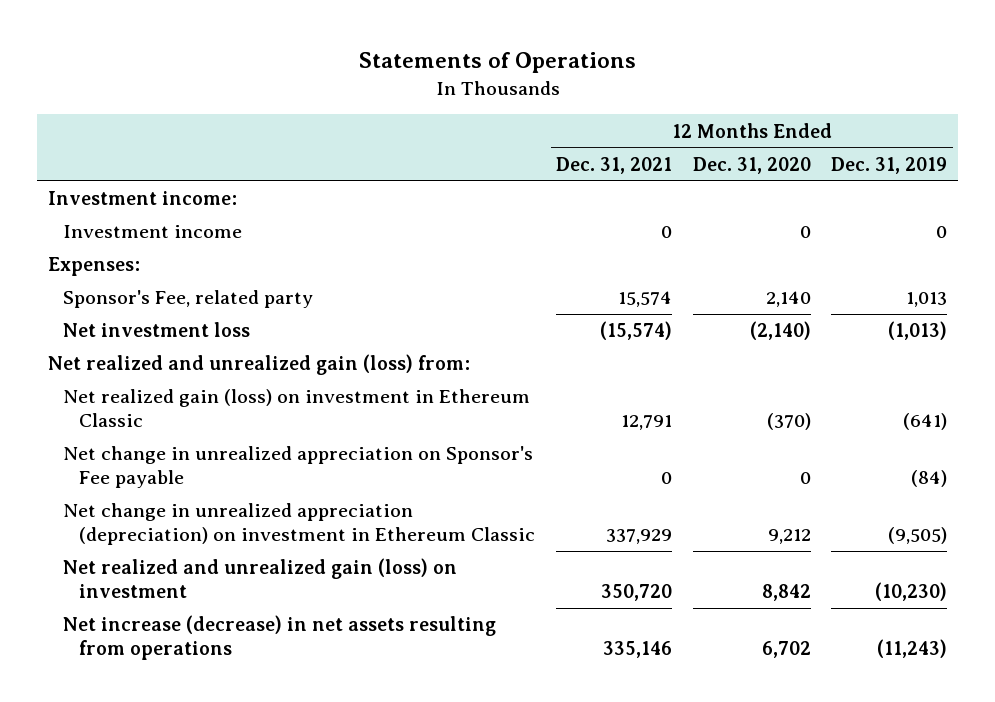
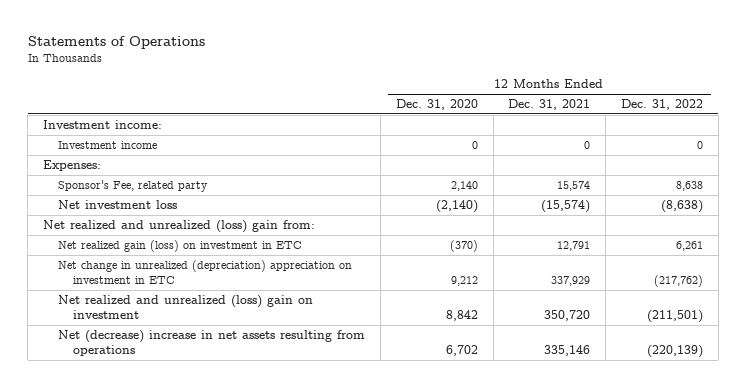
[831,157,948,175] Dec. 31, 2019 -> none
none -> [621,99,704,111] Dec. 31, 2022
[63,446,534,489] Net change in unrealized appreciation on Sponsor's Fee payable -> none
[47,354,470,376] Net realized and unrealized gain (loss) from: -> [42,220,315,234] Net realized and unrealized (loss) gain from:
[63,389,531,428] Net realized gain (loss) on investment in Ethereum Classic -> [57,240,302,253] Net realized gain (loss) on investment in ETC
[63,503,535,546] Net change in unrealized appreciation (depreciation) on investment in Ethereum Classic -> [57,260,352,284] Net change in unrealized (depreciation) appreciation on investment in ETC
[63,558,458,599] Net realized and unrealized gain (loss) on investment -> [57,295,313,319] Net realized and unrealized (loss) gain on investment
[63,615,497,661] Net increase (decrease) in net assets resulting from operations -> [57,330,365,356] Net (decrease) increase in net assets resulting from operations

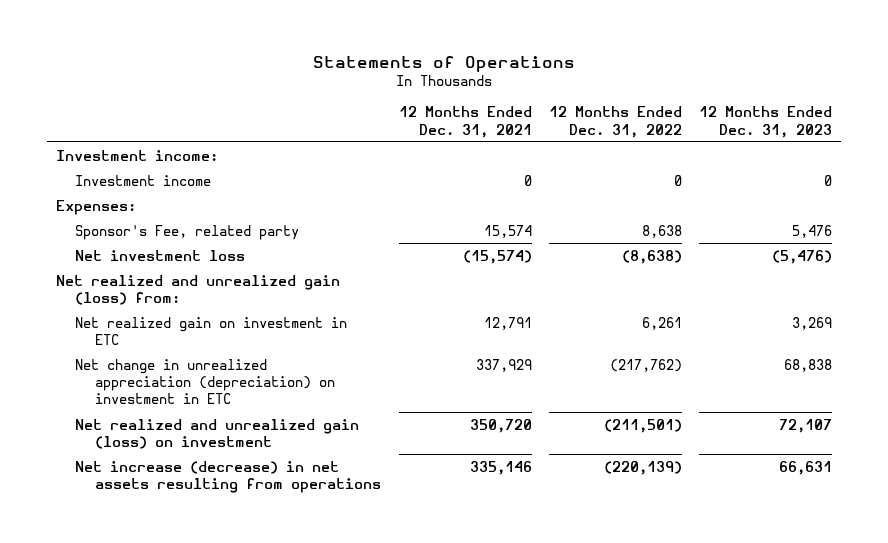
[395,99,478,111] Dec. 31, 2020 -> none
none -> [699,106,833,138] 12 Months Ended Dec. 31, 2023
[42,220,315,234] Net realized and unrealized (loss) gain from: -> [55,274,340,305] Net realized and unrealized gain (loss) from:
[57,240,302,253] Net realized gain (loss) on investment in ETC -> [75,316,348,345] Net realized gain on investment in ETC
[57,260,352,284] Net change in unrealized (depreciation) appreciation on investment in ETC -> [75,358,336,405] Net change in unrealized appreciation (depreciation) on investment in ETC
[57,295,313,319] Net realized and unrealized (loss) gain on investment -> [75,418,360,449] Net realized and unrealized gain (loss) on investment
[57,330,365,356] Net (decrease) increase in net assets resulting from operations -> [75,460,382,493] Net increase (decrease) in net assets resulting from operations

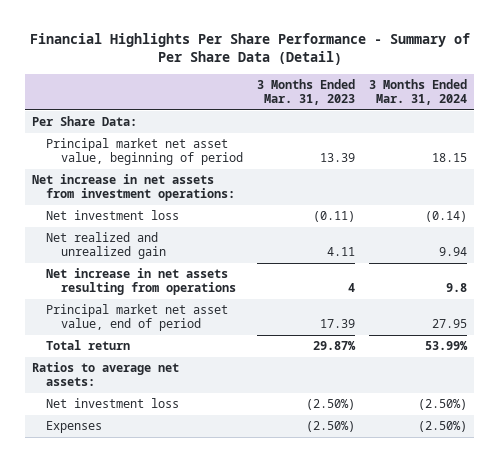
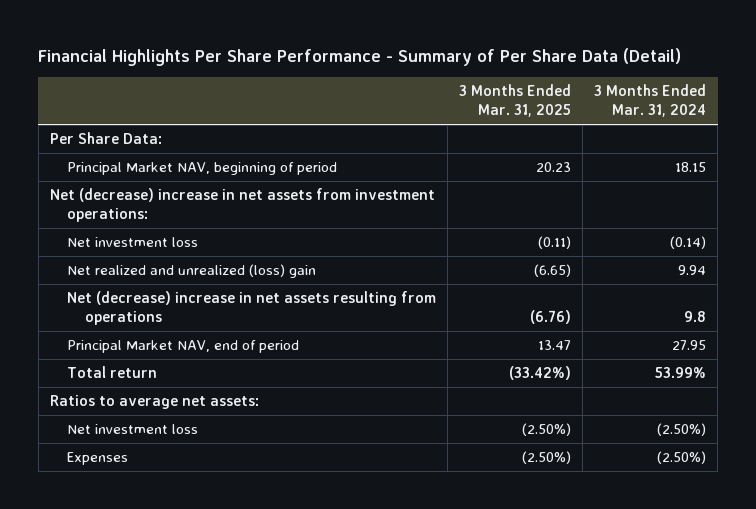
[256,78,355,106] 3 Months Ended Mar. 31, 2023 -> none
none -> [459,83,572,118] 3 Months Ended Mar. 31, 2025
[46,138,243,166] Principal market net asset value, beginning of period -> [67,162,338,176] Principal Market NAV, beginning of period
[32,174,236,202] Net increase in net assets from investment operations: -> [49,188,435,223] Net (decrease) increase in net assets from investment operations:
[46,232,166,260] Net realized and unrealized gain -> [67,264,317,279] Net realized and unrealized (loss) gain
[46,268,236,296] Net increase in net assets resulting from operations -> [67,291,437,326] Net (decrease) increase in net assets resulting from operations
[46,304,229,332] Principal market net asset value, end of period -> [67,340,300,354] Principal Market NAV, end of period

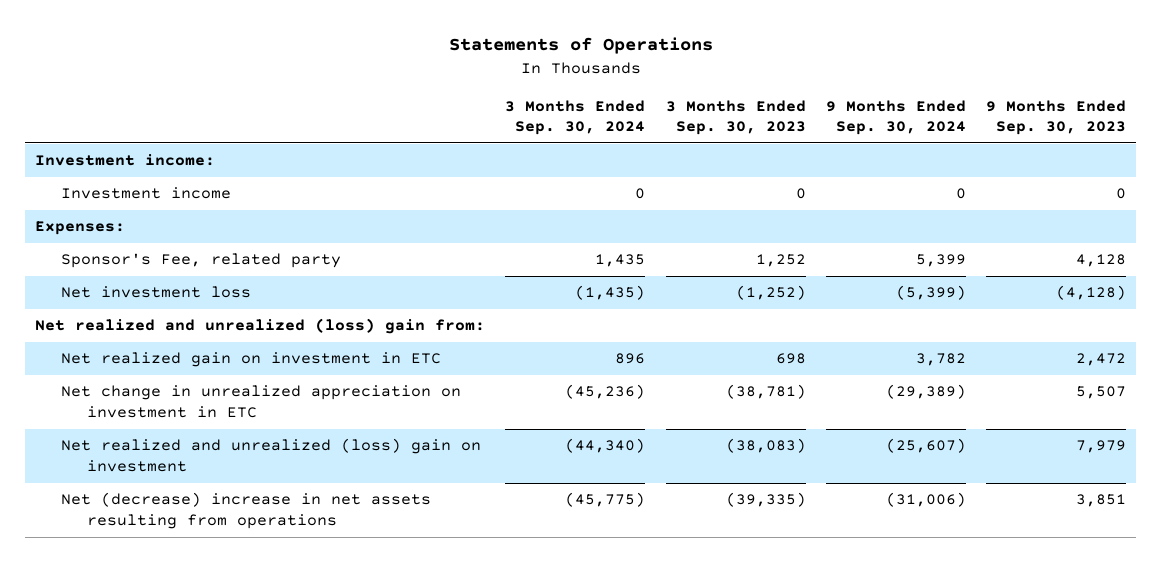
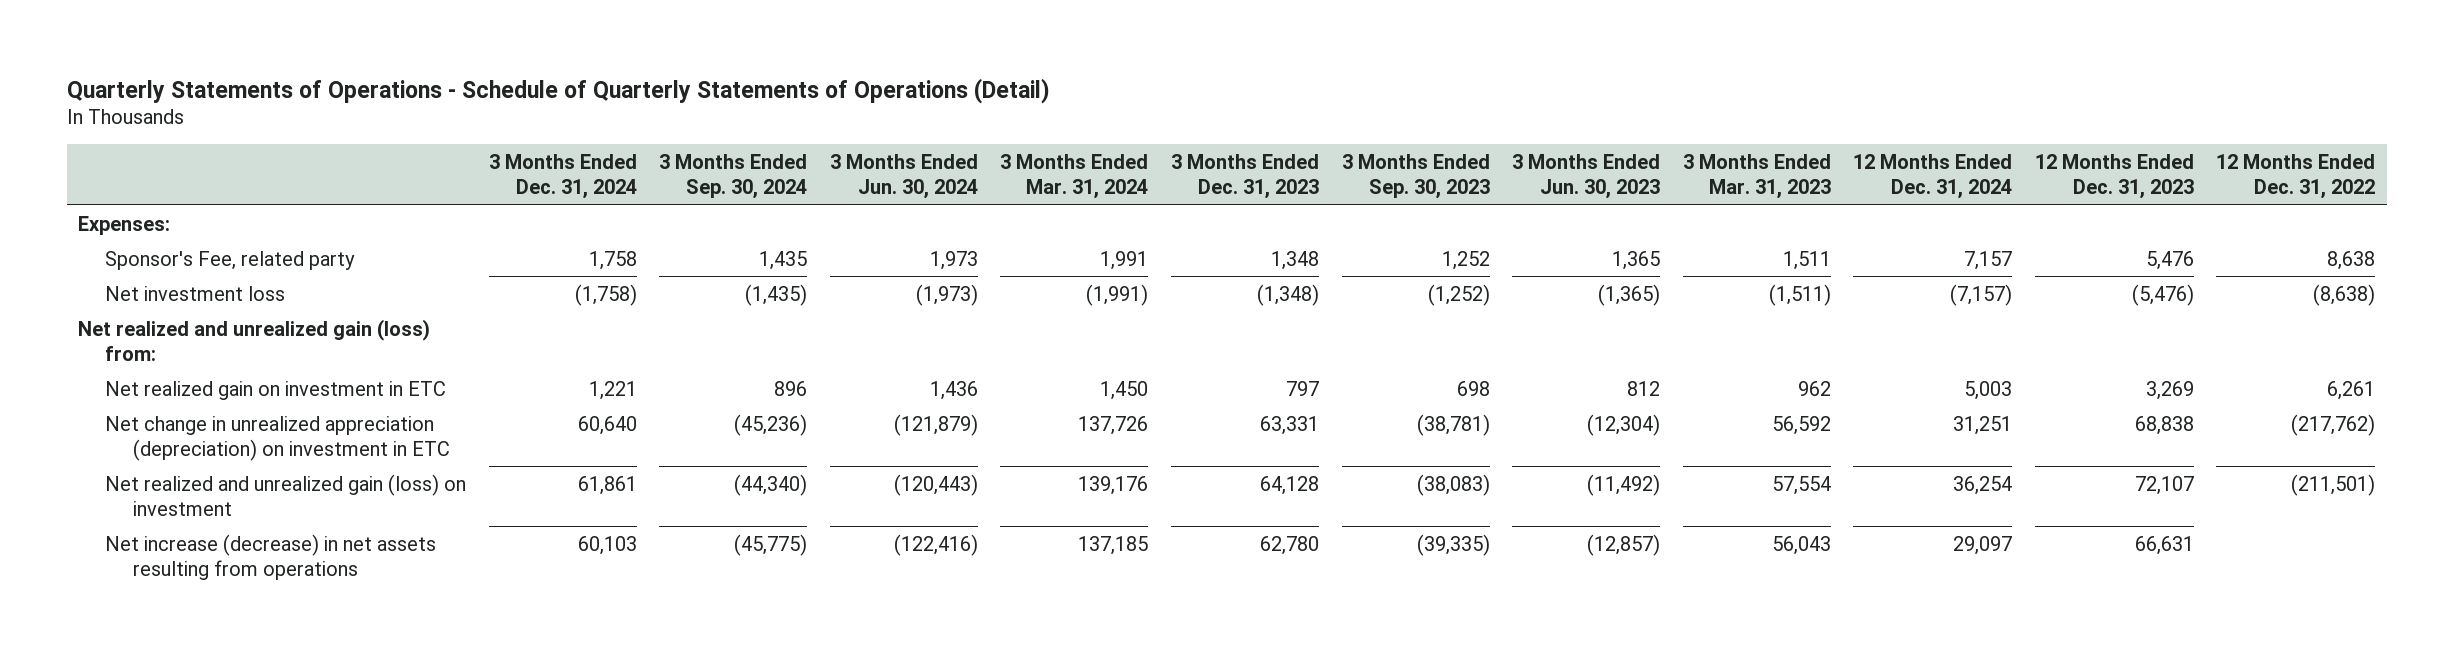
[448,37,713,55] Statements of Operations -> [66,77,1050,104] Quarterly Statements of Operations - Schedule of Quarterly Statements of Operations (Detail)
[825,99,966,136] 9 Months Ended Sep. 30, 2024 -> none
[986,99,1127,136] 9 Months Ended Sep. 30, 2023 -> none
none -> [488,153,637,200] 3 Months Ended Dec. 31, 2024
none -> [829,153,978,200] 3 Months Ended Jun. 30, 2024
none -> [1000,153,1149,200] 3 Months Ended Mar. 31, 2024
none -> [1171,153,1320,200] 3 Months Ended Dec. 31, 2023
none -> [1512,153,1661,200] 3 Months Ended Jun. 30, 2023
none -> [1682,153,1831,200] 3 Months Ended Mar. 31, 2023
none -> [1853,153,2013,200] 12 Months Ended Dec. 31, 2024
none -> [2034,153,2194,200] 12 Months Ended Dec. 31, 2023
none -> [2216,153,2376,200] 12 Months Ended Dec. 31, 2022
[34,154,215,167] Investment income: -> none
[61,187,232,200] Investment income -> none
[34,318,485,335] Net realized and unrealized (loss) gain from: -> [78,318,431,361] Net realized and unrealized gain (loss) from:
[61,385,462,419] Net change in unrealized appreciation on investment in ETC -> [105,415,450,461] Net change in unrealized appreciation (depreciation) on investment in ETC
[61,438,482,473] Net realized and unrealized (loss) gain on investment -> [105,473,467,516] Net realized and unrealized gain (loss) on investment
[61,492,432,530] Net (decrease) increase in net assets resulting from operations -> [105,533,437,580] Net increase (decrease) in net assets resulting from operations

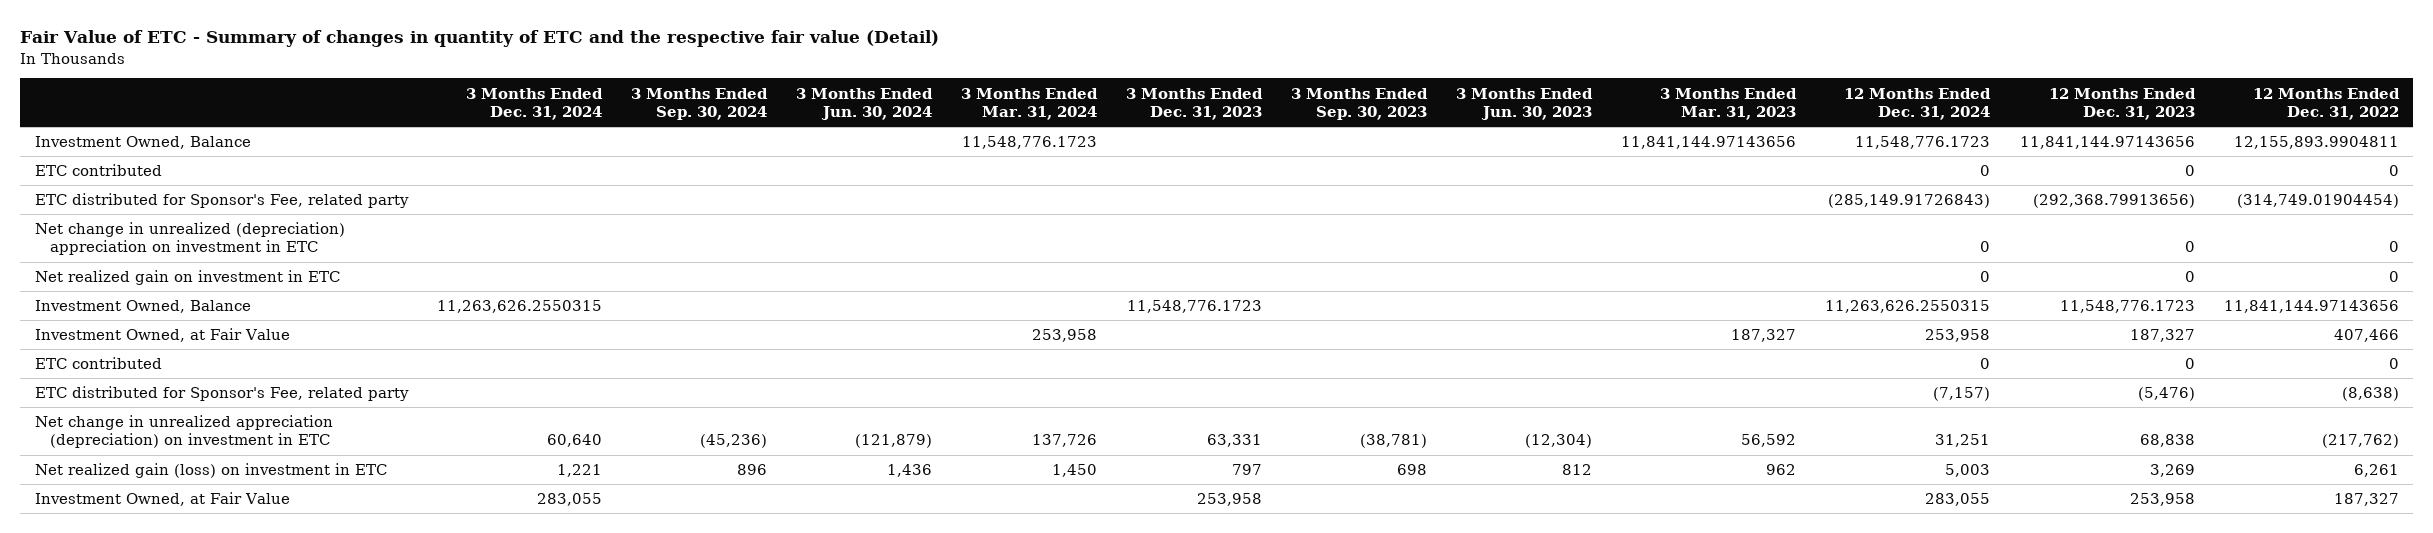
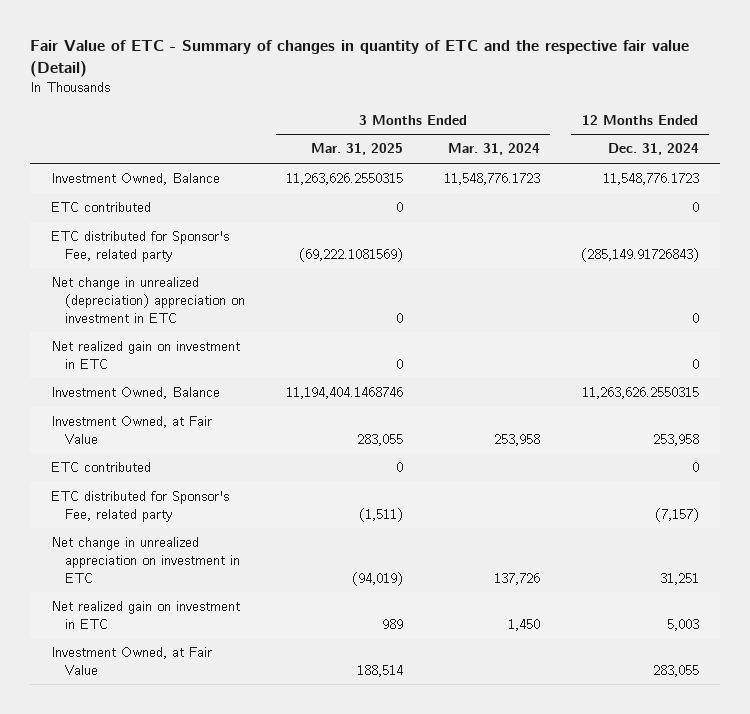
[465,87,603,120] 3 Months Ended Dec. 31, 2024 -> none
[630,87,768,120] 3 Months Ended Sep. 30, 2024 -> none
[795,87,933,120] 3 Months Ended Jun. 30, 2024 -> none
[1126,87,1264,120] 3 Months Ended Dec. 31, 2023 -> none
[1291,87,1429,120] 3 Months Ended Sep. 30, 2023 -> none
[1456,87,1594,120] 3 Months Ended Jun. 30, 2023 -> none
[1660,87,1798,120] 3 Months Ended Mar. 31, 2023 -> none
[2048,87,2196,120] 12 Months Ended Dec. 31, 2023 -> none
[2252,87,2400,120] 12 Months Ended Dec. 31, 2022 -> none
none -> [310,143,403,156] Mar. 31, 2025
[34,415,333,449] Net change in unrealized appreciation (depreciation) on investment in ETC -> [50,537,240,583] Net change in unrealized appreciation on investment in ETC
[34,463,387,479] Net realized gain (loss) on investment in ETC -> [50,601,240,629] Net realized gain on investment in ETC

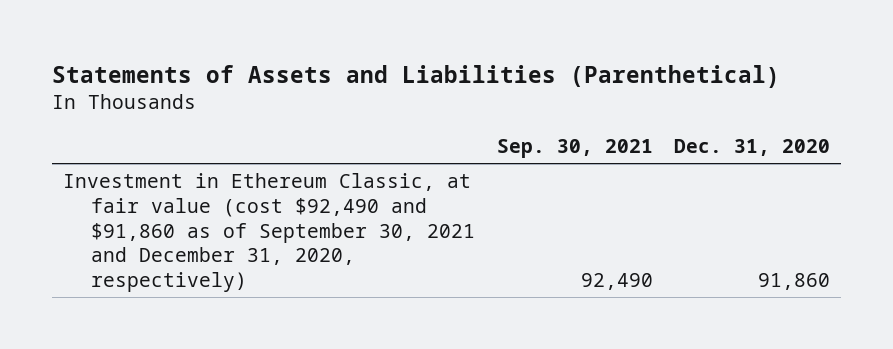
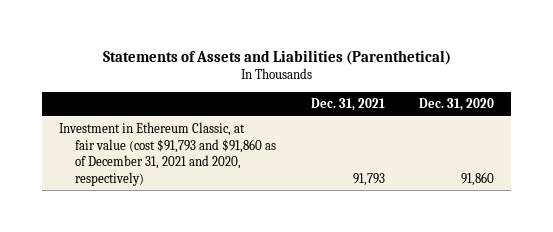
[496,139,653,159] Sep. 30, 2021 -> none
none -> [310,98,385,112] Dec. 31, 2021
[62,173,476,292] Investment in Ethereum Classic, at fair value (cost $92,490 and $91,860 as of September 30, 2021 and December 31, 2020, respectively) -> [59,121,277,186] Investment in Ethereum Classic, at fair value (cost $91,793 and $91,860 as of December 31, 2021 and 2020, respectively)

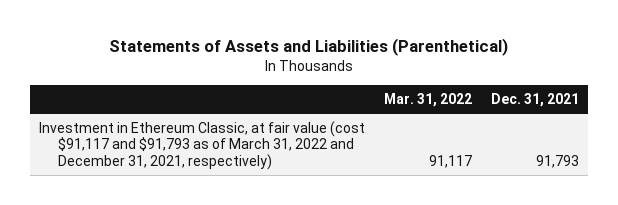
[419,98,495,112] Dec. 31, 2020 -> none
none -> [384,93,473,108] Mar. 31, 2022
[59,121,277,186] Investment in Ethereum Classic, at fair value (cost $91,793 and $91,860 as of December 31, 2021 and 2020, respectively) -> [39,120,366,170] Investment in Ethereum Classic, at fair value (cost $91,117 and $91,793 as of March 31, 2022 and December 31, 2021, respectively)

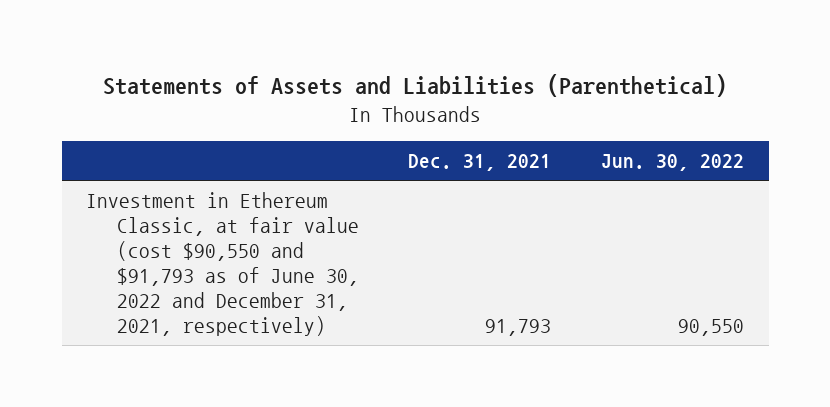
[384,93,473,108] Mar. 31, 2022 -> none
none -> [600,154,744,172] Jun. 30, 2022
[39,120,366,170] Investment in Ethereum Classic, at fair value (cost $91,117 and $91,793 as of March 31, 2022 and December 31, 2021, respectively) -> [86,192,360,337] Investment in Ethereum Classic, at fair value (cost $90,550 and $91,793 as of June 30, 2022 and December 31, 2021, respectively)

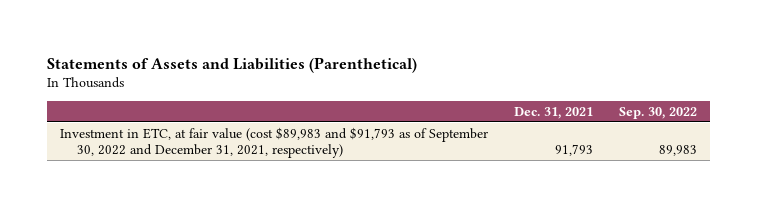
[600,154,744,172] Jun. 30, 2022 -> none
none -> [618,106,697,119] Sep. 30, 2022
[86,192,360,337] Investment in Ethereum Classic, at fair value (cost $90,550 and $91,793 as of June 30, 2022 and December 31, 2021, respectively) -> [60,126,489,159] Investment in ETC, at fair value (cost $89,983 and $91,793 as of September 30, 2022 and December 31, 2021, respectively)

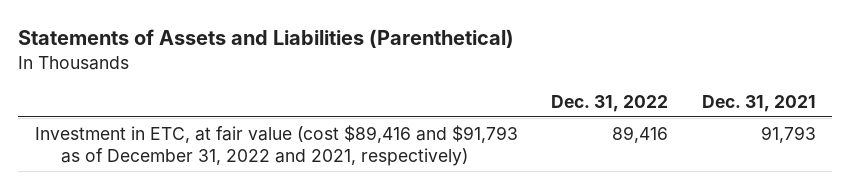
[618,106,697,119] Sep. 30, 2022 -> none
none -> [551,95,669,113] Dec. 31, 2022
[60,126,489,159] Investment in ETC, at fair value (cost $89,983 and $91,793 as of September 30, 2022 and December 31, 2021, respectively) -> [34,124,518,167] Investment in ETC, at fair value (cost $89,416 and $91,793 as of December 31, 2022 and 2021, respectively)

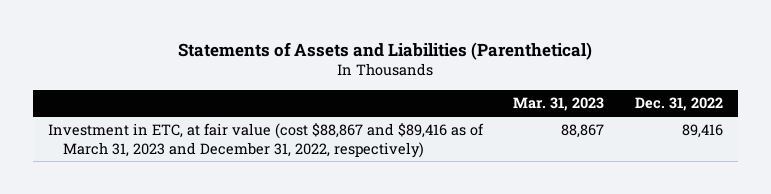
[701,95,816,113] Dec. 31, 2021 -> none
none -> [513,97,605,112] Mar. 31, 2023
[34,124,518,167] Investment in ETC, at fair value (cost $89,416 and $91,793 as of December 31, 2022 and 2021, respectively) -> [48,123,485,158] Investment in ETC, at fair value (cost $88,867 and $89,416 as of March 31, 2023 and December 31, 2022, respectively)

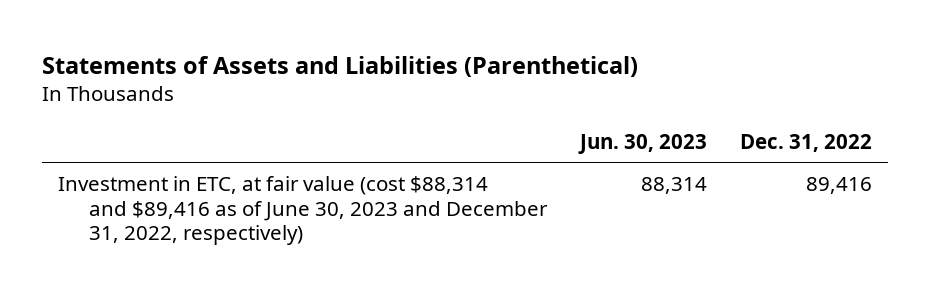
[513,97,605,112] Mar. 31, 2023 -> none
none -> [577,134,707,155] Jun. 30, 2023
[48,123,485,158] Investment in ETC, at fair value (cost $88,867 and $89,416 as of March 31, 2023 and December 31, 2022, respectively) -> [58,175,549,246] Investment in ETC, at fair value (cost $88,314 and $89,416 as of June 30, 2023 and December 31, 2022, respectively)

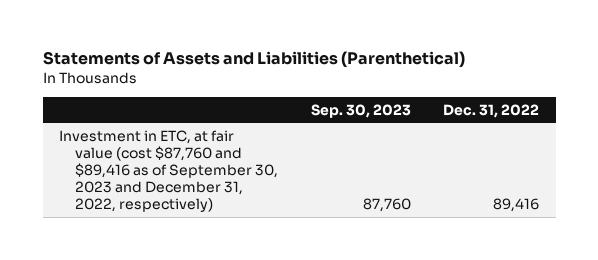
[577,134,707,155] Jun. 30, 2023 -> none
none -> [310,104,411,119] Sep. 30, 2023
[58,175,549,246] Investment in ETC, at fair value (cost $88,314 and $89,416 as of June 30, 2023 and December 31, 2022, respectively) -> [59,129,278,213] Investment in ETC, at fair value (cost $87,760 and $89,416 as of September 30, 2023 and December 31, 2022, respectively)

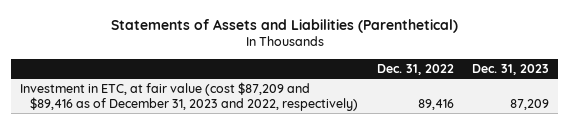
[310,104,411,119] Sep. 30, 2023 -> none
none -> [472,63,550,75] Dec. 31, 2023
[59,129,278,213] Investment in ETC, at fair value (cost $87,760 and $89,416 as of September 30, 2023 and December 31, 2022, respectively) -> [19,82,358,111] Investment in ETC, at fair value (cost $87,209 and $89,416 as of December 31, 2023 and 2022, respectively)

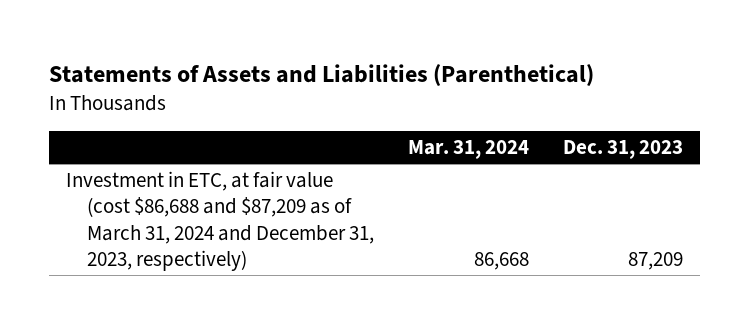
[376,63,454,75] Dec. 31, 2022 -> none
none -> [408,140,530,160] Mar. 31, 2024
[19,82,358,111] Investment in ETC, at fair value (cost $87,209 and $89,416 as of December 31, 2023 and 2022, respectively) -> [65,171,374,272] Investment in ETC, at fair value (cost $86,688 and $87,209 as of March 31, 2024 and December 31, 2023, respectively)

